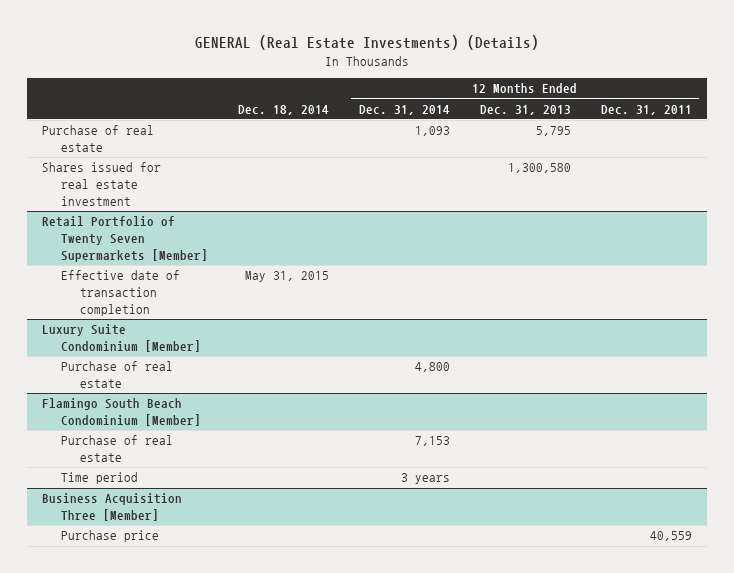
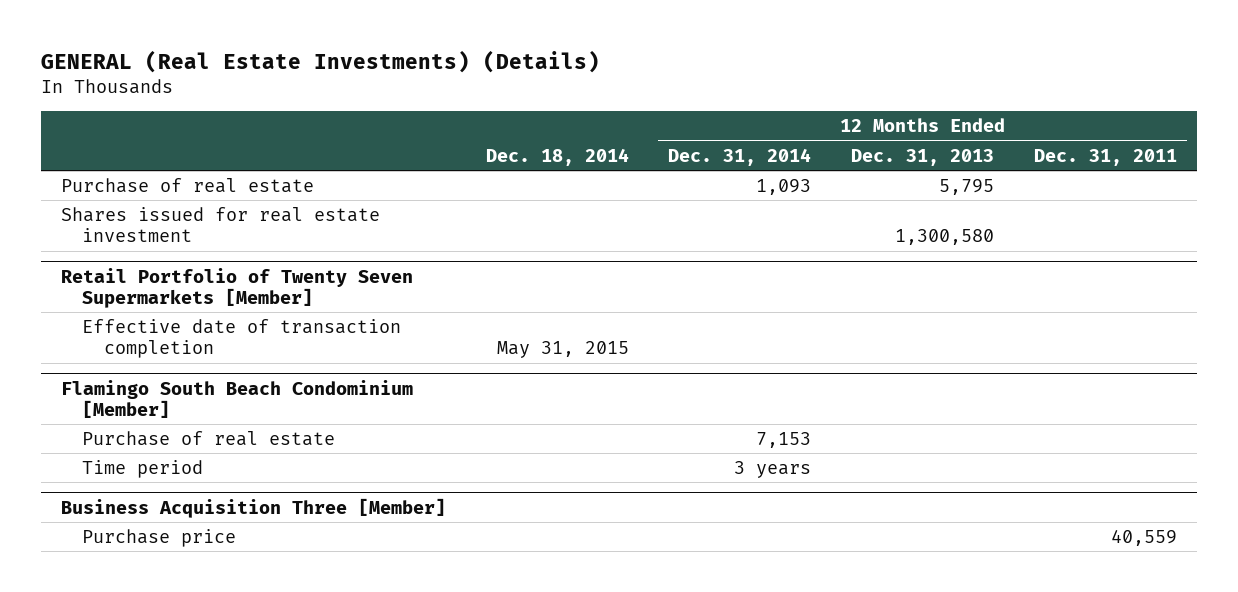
[41,324,201,353] Luxury Suite Condominium [Member] -> none
[60,361,173,389] Purchase of real estate -> none

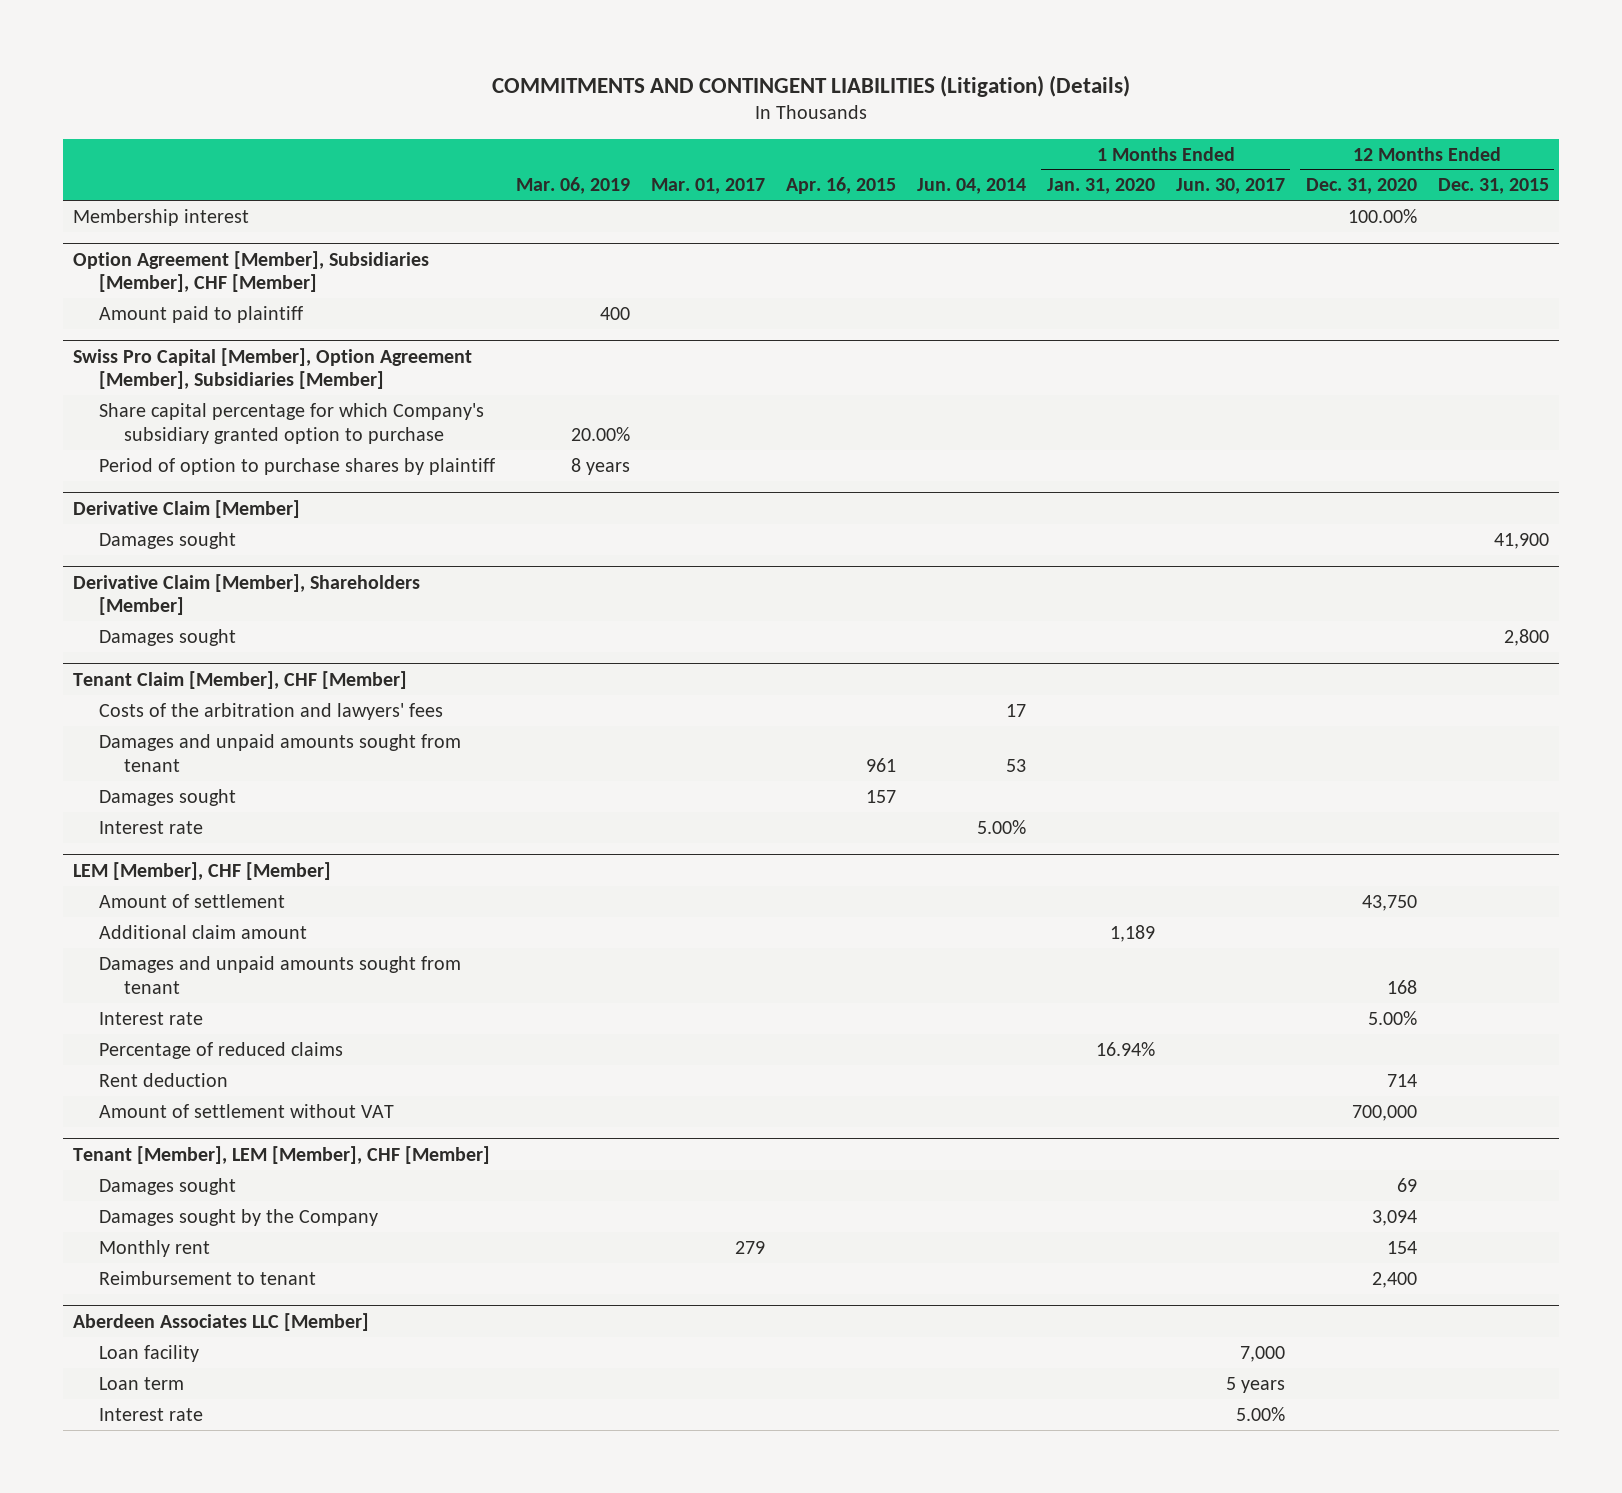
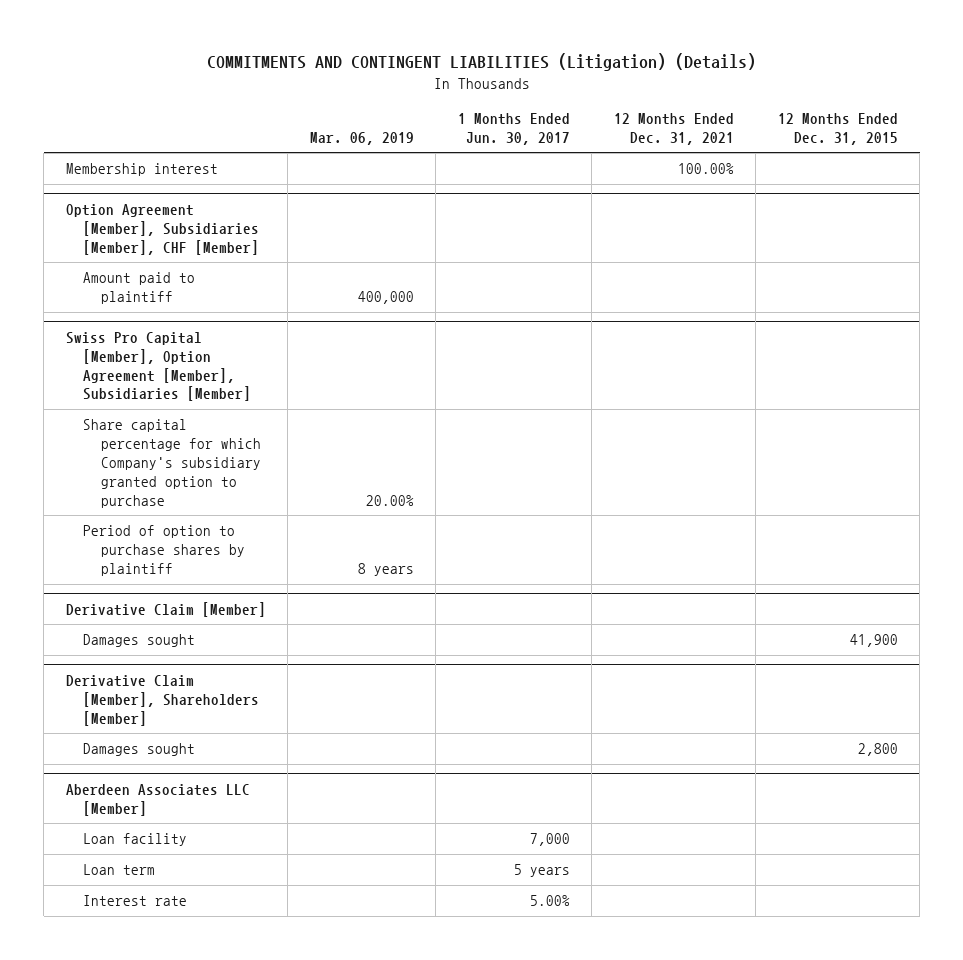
[650,178,765,195] Mar. 01, 2017 -> none
[785,177,896,195] Apr. 16, 2015 -> none
[916,178,1026,195] Jun. 04, 2014 -> none
[1046,178,1155,195] Jan. 31, 2020 -> none
[1305,178,1417,195] Dec. 31, 2020 -> none
none -> [613,113,734,145] 12 Months Ended Dec. 31, 2021
[599,306,630,320] 400 -> [357,291,414,305] 400,000
[73,670,408,689] Tenant Claim [Member], CHF [Member] -> none
[98,702,443,720] Costs of the arbitration and lawyers' fees -> none
[98,733,461,772] Damages and unpaid amounts sought from tenant -> none
[98,788,236,806] Damages sought -> none
[98,820,203,834] Interest rate -> none
[73,861,332,880] LEM [Member], CHF [Member] -> none
[98,893,285,908] Amount of settlement -> none
[98,924,307,939] Additional claim amount -> none
[98,955,461,994] Damages and unpaid amounts sought from tenant -> none
[98,1011,203,1025] Interest rate -> none
[98,1041,343,1059] Percentage of reduced claims -> none
[98,1072,228,1087] Rent deduction -> none
[98,1103,394,1118] Amount of settlement without VAT -> none
[73,1145,491,1164] Tenant [Member], LEM [Member], CHF [Member] -> none
[98,1177,236,1195] Damages sought -> none
[98,1208,378,1226] Damages sought by the Company -> none
[98,1239,210,1257] Monthly rent -> none
[98,1270,316,1285] Reimbursement to tenant -> none

